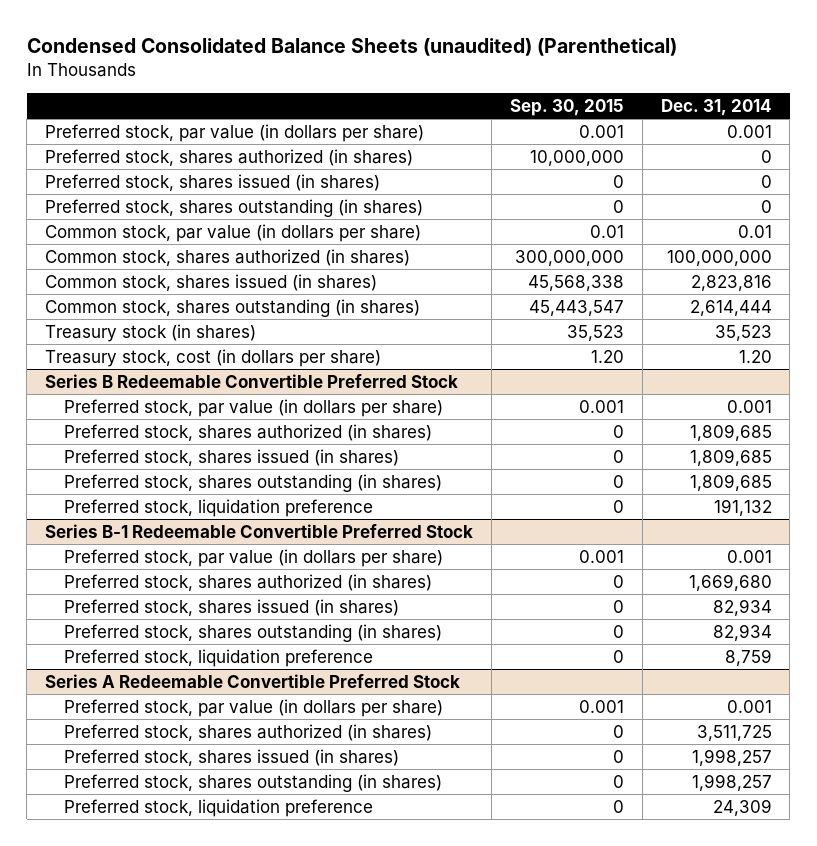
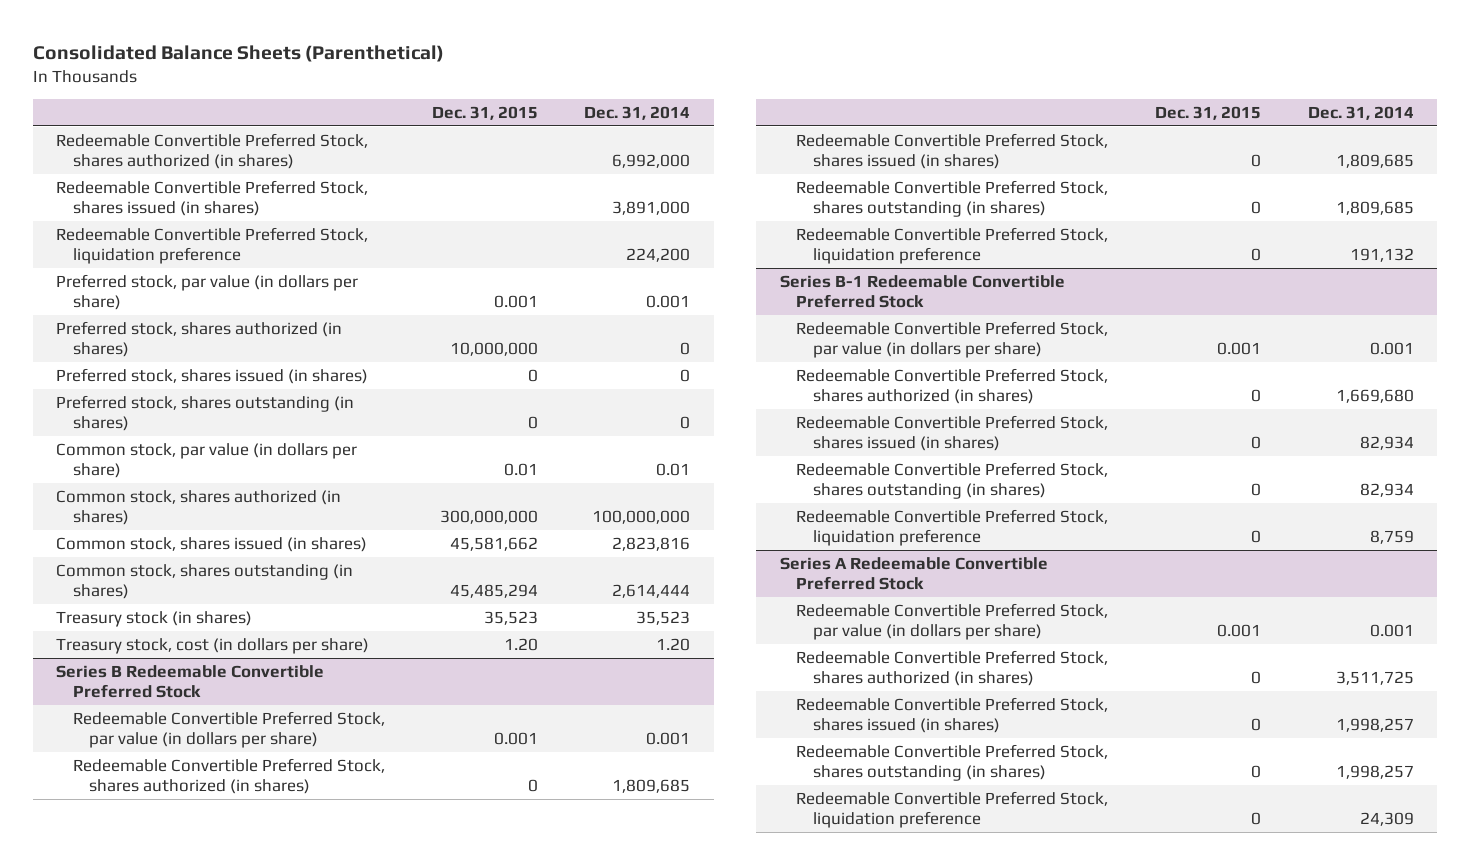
[26,38,677,57] Condensed Consolidated Balance Sheets (unaudited) (Parenthetical) -> [32,45,444,63] Consolidated Balance Sheets (Parenthetical)
[509,98,624,116] Sep. 30, 2015 -> none
none -> [431,105,538,120] Dec. 31, 2015
none -> [56,132,369,170] Redeemable Convertible Preferred Stock, shares authorized (in shares)
none -> [56,179,369,217] Redeemable Convertible Preferred Stock, shares issued (in shares)
none -> [56,226,369,265] Redeemable Convertible Preferred Stock, liquidation preference
[63,398,443,417] Preferred stock, par value (in dollars per share) -> [72,710,385,749] Redeemable Convertible Preferred Stock, par value (in dollars per share)
[63,423,432,441] Preferred stock, shares authorized (in shares) -> [72,757,385,795] Redeemable Convertible Preferred Stock, shares authorized (in shares)
[63,448,399,466] Preferred stock, shares issued (in shares) -> [796,132,1109,170] Redeemable Convertible Preferred Stock, shares issued (in shares)
[63,473,442,492] Preferred stock, shares outstanding (in shares) -> [796,179,1109,218] Redeemable Convertible Preferred Stock, shares outstanding (in shares)
[63,498,373,517] Preferred stock, liquidation preference -> [796,226,1109,265] Redeemable Convertible Preferred Stock, liquidation preference
[63,548,443,567] Preferred stock, par value (in dollars per share) -> [796,320,1109,359] Redeemable Convertible Preferred Stock, par value (in dollars per share)
[63,573,432,591] Preferred stock, shares authorized (in shares) -> [796,367,1109,405] Redeemable Convertible Preferred Stock, shares authorized (in shares)
[63,598,399,616] Preferred stock, shares issued (in shares) -> [796,414,1109,452] Redeemable Convertible Preferred Stock, shares issued (in shares)
[63,623,442,642] Preferred stock, shares outstanding (in shares) -> [796,461,1109,500] Redeemable Convertible Preferred Stock, shares outstanding (in shares)
[63,648,373,667] Preferred stock, liquidation preference -> [796,508,1109,547] Redeemable Convertible Preferred Stock, liquidation preference
[63,698,443,717] Preferred stock, par value (in dollars per share) -> [796,602,1109,641] Redeemable Convertible Preferred Stock, par value (in dollars per share)
[63,723,432,741] Preferred stock, shares authorized (in shares) -> [796,649,1109,687] Redeemable Convertible Preferred Stock, shares authorized (in shares)
[63,748,399,766] Preferred stock, shares issued (in shares) -> [796,696,1109,734] Redeemable Convertible Preferred Stock, shares issued (in shares)
[63,773,442,792] Preferred stock, shares outstanding (in shares) -> [796,743,1109,782] Redeemable Convertible Preferred Stock, shares outstanding (in shares)
[63,798,373,817] Preferred stock, liquidation preference -> [796,790,1109,829] Redeemable Convertible Preferred Stock, liquidation preference

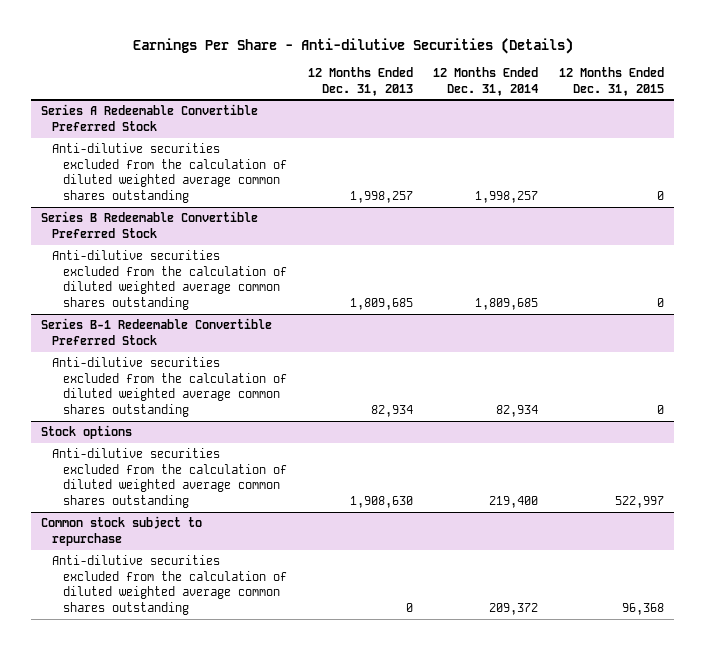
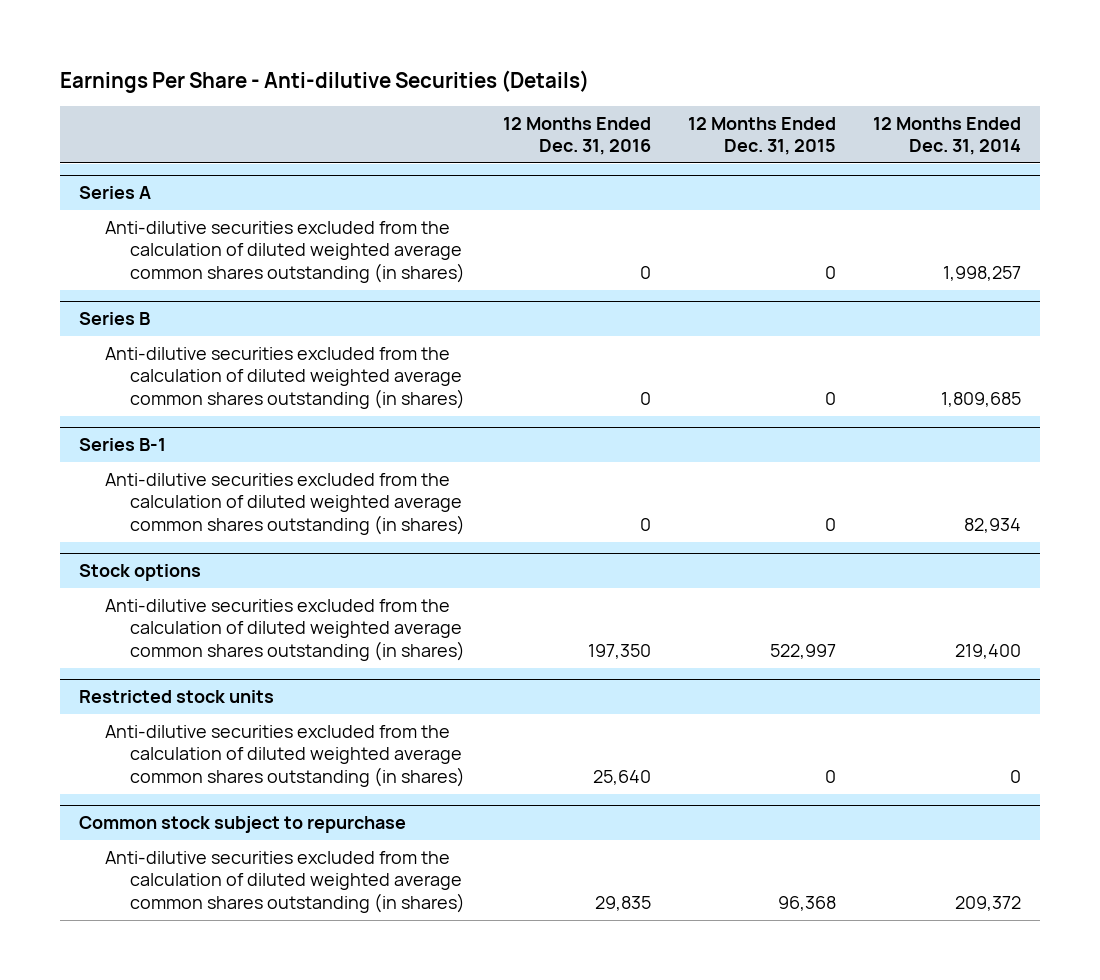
[307,66,413,96] 12 Months Ended Dec. 31, 2013 -> none
none -> [502,116,651,156] 12 Months Ended Dec. 31, 2016
[41,104,259,131] Series A Redeemable Convertible Preferred Stock -> [79,186,152,200] Series A
[52,143,288,204] Anti-dilutive securities excluded from the calculation of diluted weighted average common shares outstanding -> [104,220,466,283] Anti-dilutive securities excluded from the calculation of diluted weighted average common shares outstanding (in shares)
[41,211,259,238] Series B Redeemable Convertible Preferred Stock -> [79,312,151,326] Series B
[52,250,288,311] Anti-dilutive securities excluded from the calculation of diluted weighted average common shares outstanding -> [104,346,466,409] Anti-dilutive securities excluded from the calculation of diluted weighted average common shares outstanding (in shares)
[41,318,273,345] Series B-1 Redeemable Convertible Preferred Stock -> [79,438,167,452] Series B-1
[52,357,288,418] Anti-dilutive securities excluded from the calculation of diluted weighted average common shares outstanding -> [104,472,466,535] Anti-dilutive securities excluded from the calculation of diluted weighted average common shares outstanding (in shares)
[52,448,288,509] Anti-dilutive securities excluded from the calculation of diluted weighted average common shares outstanding -> [104,598,466,661] Anti-dilutive securities excluded from the calculation of diluted weighted average common shares outstanding (in shares)
none -> [79,690,275,704] Restricted stock units
none -> [104,724,466,787] Anti-dilutive securities excluded from the calculation of diluted weighted average common shares outstanding (in shares)
[52,555,288,616] Anti-dilutive securities excluded from the calculation of diluted weighted average common shares outstanding -> [104,850,466,913] Anti-dilutive securities excluded from the calculation of diluted weighted average common shares outstanding (in shares)

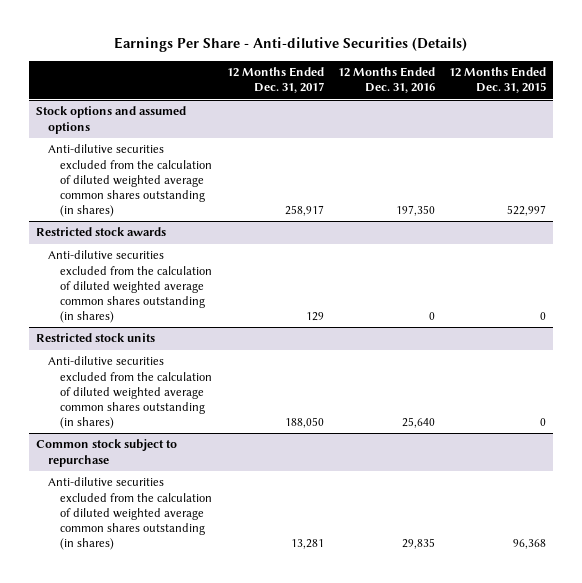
[873,116,1022,156] 12 Months Ended Dec. 31, 2014 -> none
none -> [226,67,324,94] 12 Months Ended Dec. 31, 2017
[79,186,152,200] Series A -> none
[104,220,466,283] Anti-dilutive securities excluded from the calculation of diluted weighted average common shares outstanding (in shares) -> none
[79,312,151,326] Series B -> none
[104,346,466,409] Anti-dilutive securities excluded from the calculation of diluted weighted average common shares outstanding (in shares) -> none
[79,438,167,452] Series B-1 -> none
[104,472,466,535] Anti-dilutive securities excluded from the calculation of diluted weighted average common shares outstanding (in shares) -> none
[79,564,202,582] Stock options -> [35,106,186,134] Stock options and assumed options
none -> [35,227,166,237] Restricted stock awards
none -> [47,250,213,323] Anti-dilutive securities excluded from the calculation of diluted weighted average common shares outstanding (in shares)

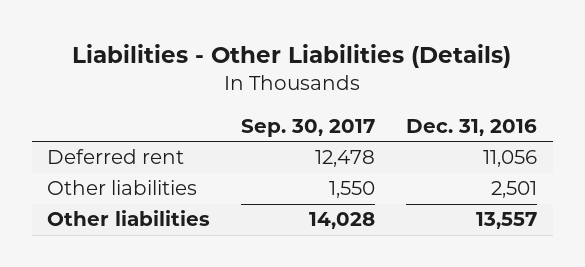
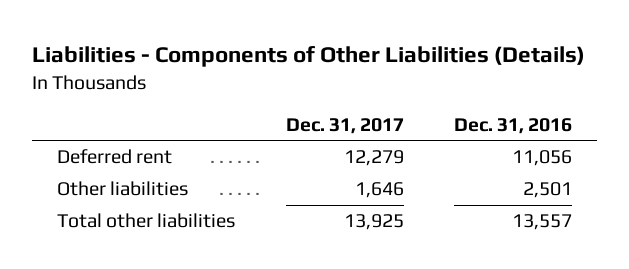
[72,44,512,69] Liabilities - Other Liabilities (Details) -> [31,46,585,68] Liabilities - Components of Other Liabilities (Details)
[241,118,376,137] Sep. 30, 2017 -> none
none -> [285,117,404,134] Dec. 31, 2017
[47,210,211,227] Other liabilities -> [57,213,236,229] Total other liabilities

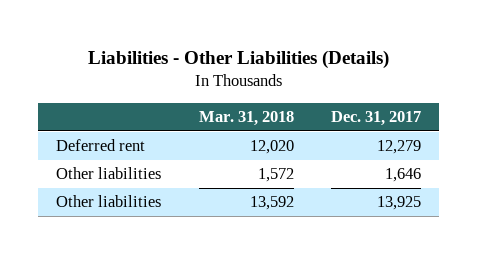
[31,46,585,68] Liabilities - Components of Other Liabilities (Details) -> [87,49,389,69] Liabilities - Other Liabilities (Details)
[453,117,572,134] Dec. 31, 2016 -> none
none -> [198,110,294,126] Mar. 31, 2018
[57,213,236,229] Total other liabilities -> [56,195,162,208] Other liabilities

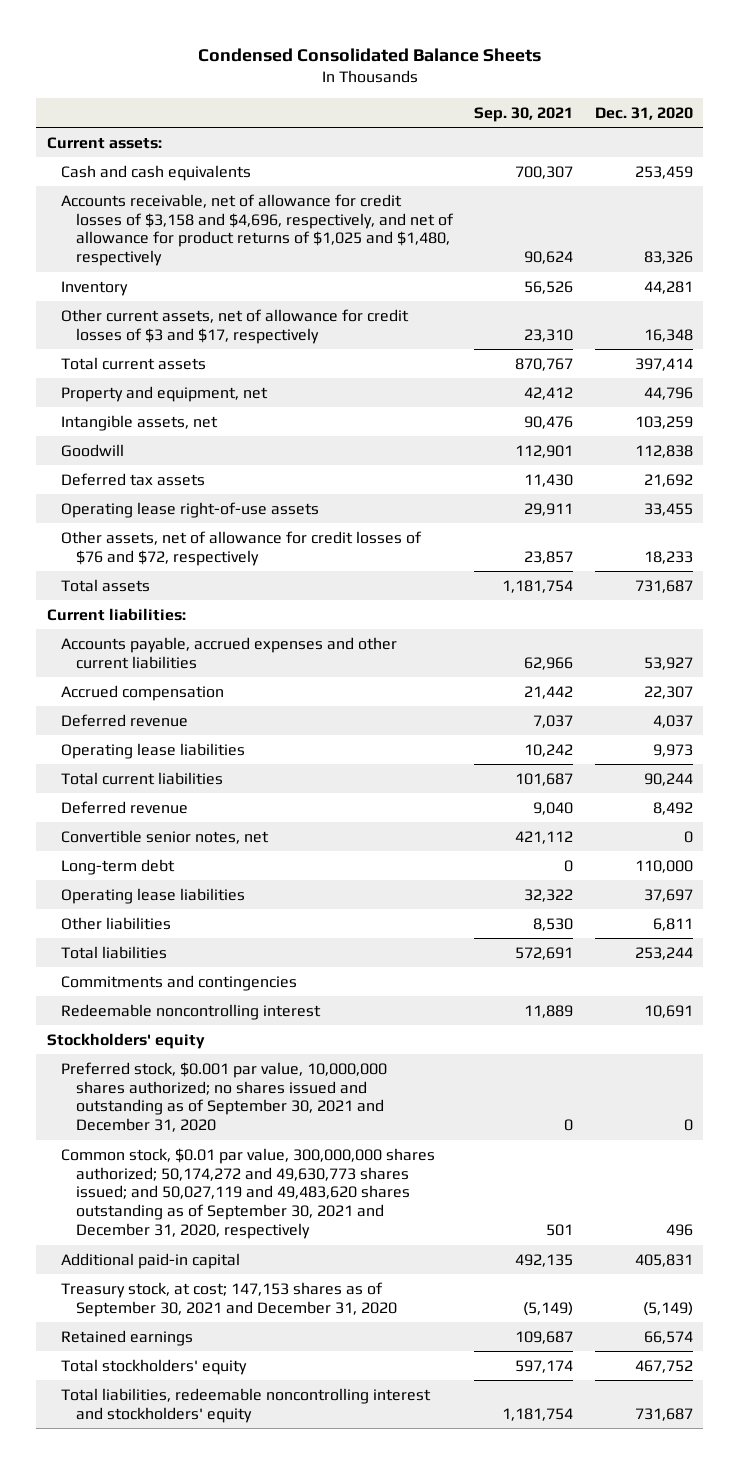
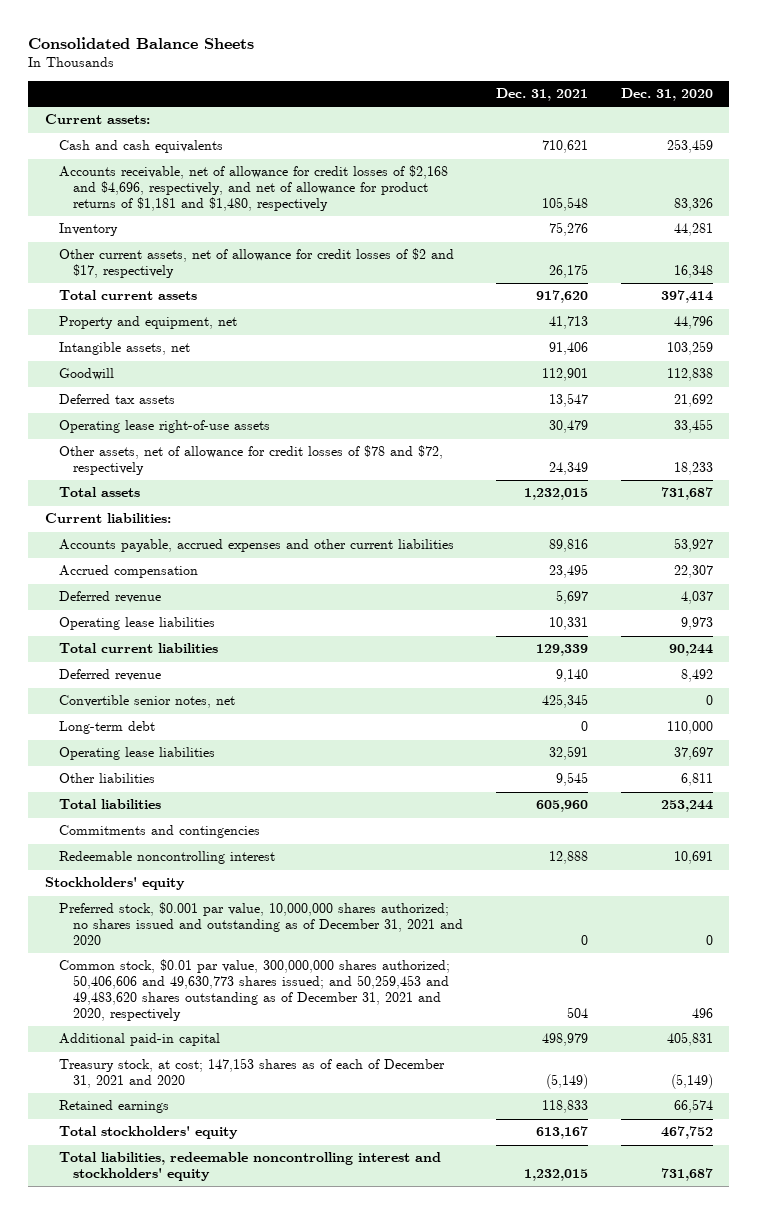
[197,47,541,62] Condensed Consolidated Balance Sheets -> [28,37,255,50] Consolidated Balance Sheets
[474,106,574,122] Sep. 30, 2021 -> none
none -> [495,88,588,102] Dec. 31, 2021
[61,193,454,267] Accounts receivable, net of allowance for credit losses of $3,158 and $4,696, respectively, and net of allowance for product returns of $1,025 and $1,480, respectively -> [58,165,448,211] Accounts receivable, net of allowance for credit losses of $2,168 and $4,696, respectively, and net of allowance for product returns of $1,181 and $1,480, respectively
[61,308,410,344] Other current assets, net of allowance for credit losses of $3 and $17, respectively -> [58,248,454,279] Other current assets, net of allowance for credit losses of $2 and $17, respectively
[61,530,423,566] Other assets, net of allowance for credit losses of $76 and $72, respectively -> [58,445,443,476] Other assets, net of allowance for credit losses of $78 and $72, respectively
[61,1061,388,1133] Preferred stock, $0.001 par value, 10,000,000 shares authorized; no shares issued and outstanding as of September 30, 2021 and December 31, 2020 -> [58,902,464,945] Preferred stock, $0.001 par value, 10,000,000 shares authorized; no shares issued and outstanding as of December 31, 2021 and 2020
[61,1147,436,1240] Common stock, $0.01 par value, 300,000,000 shares authorized; 50,174,272 and 49,630,773 shares issued; and 50,027,119 and 49,483,620 shares outstanding as of September 30, 2021 and December 31, 2020, respectively -> [58,959,450,1021] Common stock, $0.01 par value, 300,000,000 shares authorized; 50,406,606 and 49,630,773 shares issued; and 50,259,453 and 49,483,620 shares outstanding as of December 31, 2021 and 2020, respectively
[61,1281,397,1317] Treasury stock, at cost; 147,153 shares as of September 30, 2021 and December 31, 2020 -> [58,1058,445,1089] Treasury stock, at cost; 147,153 shares as of each of December 31, 2021 and 2020

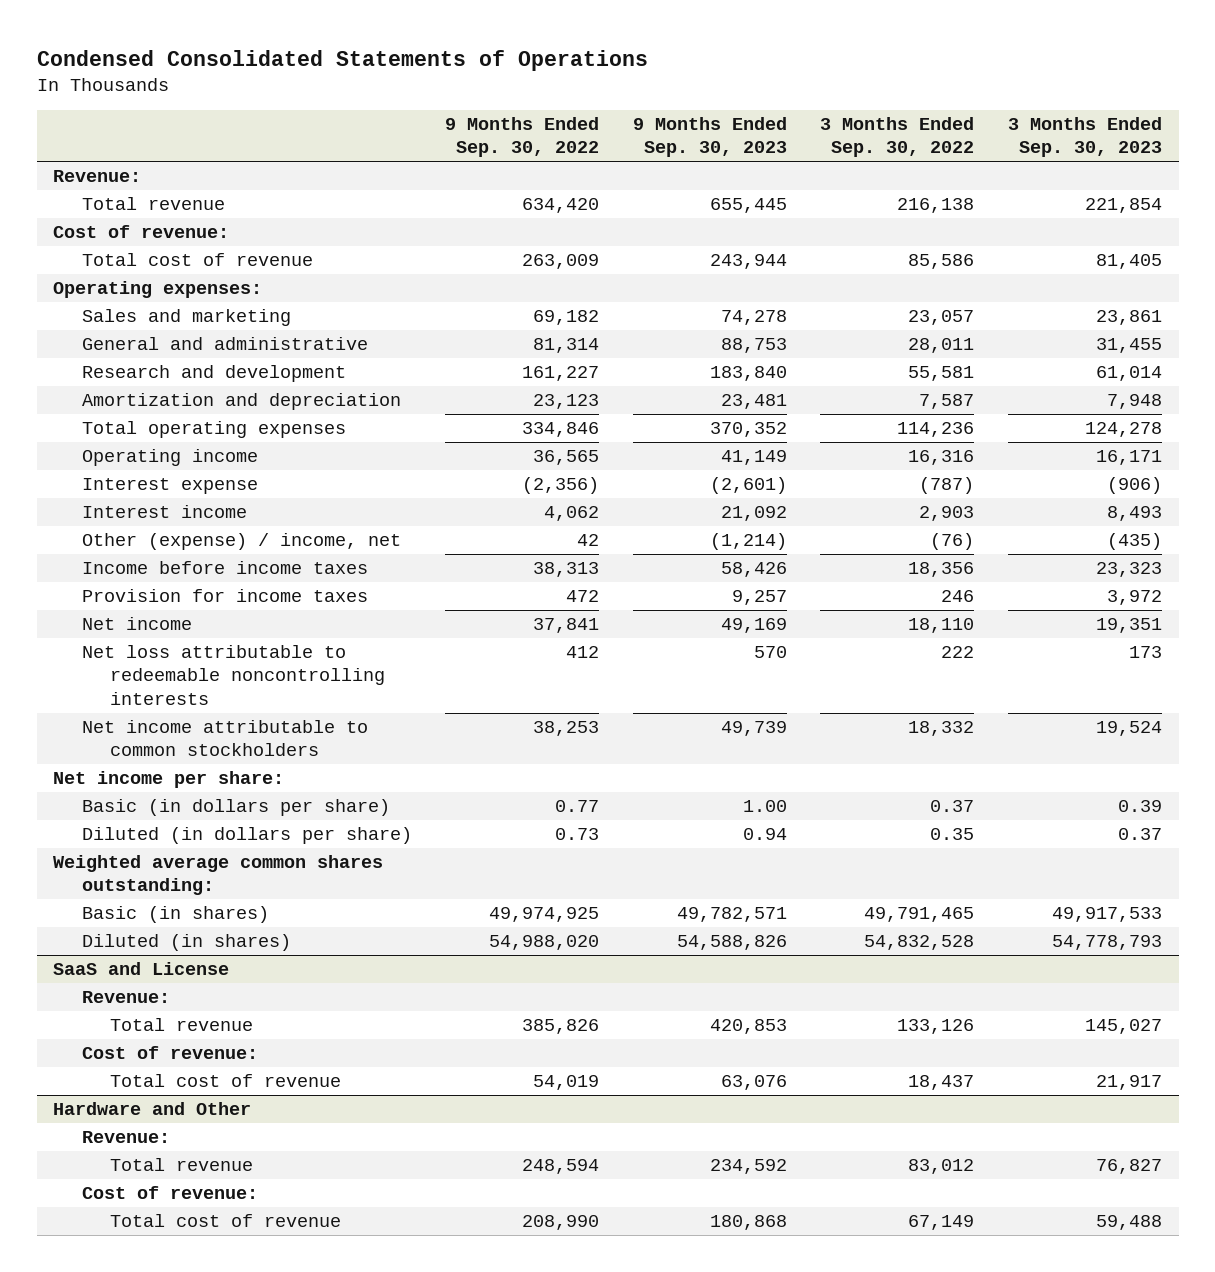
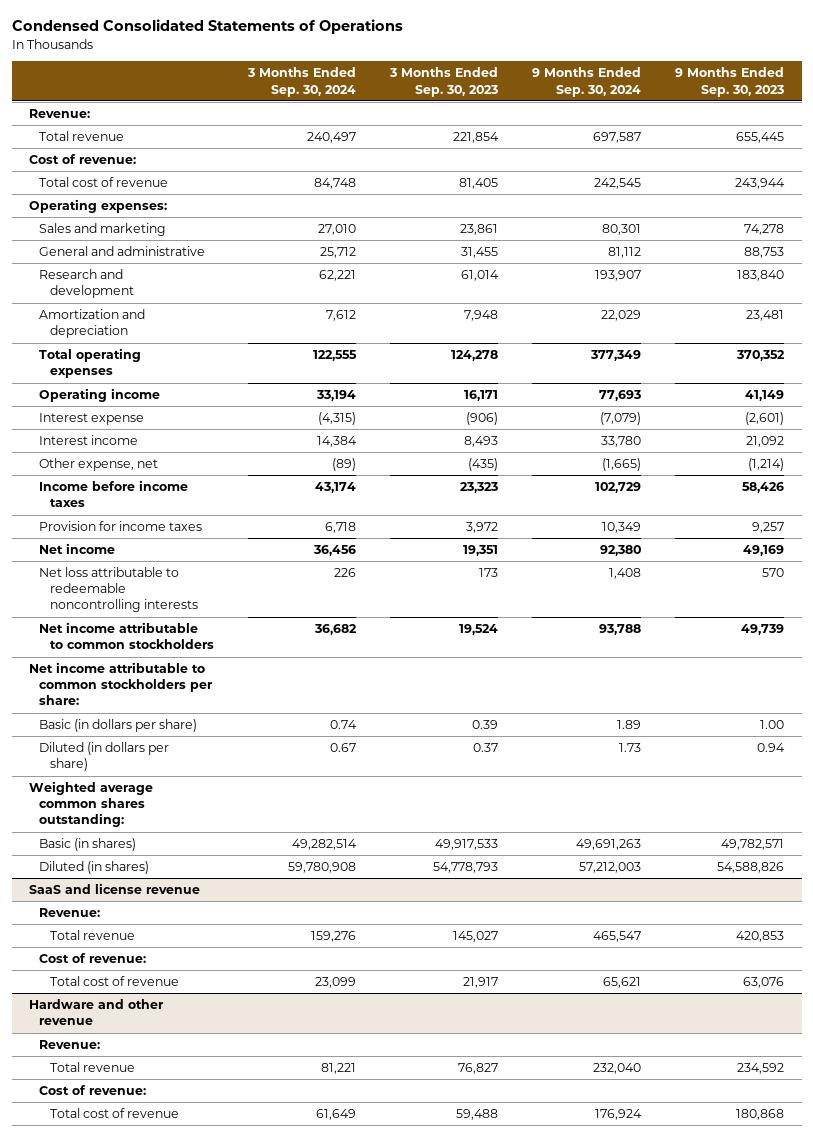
[445,117,600,158] 9 Months Ended Sep. 30, 2022 -> none
[820,117,975,158] 3 Months Ended Sep. 30, 2022 -> none
none -> [247,67,357,97] 3 Months Ended Sep. 30, 2024
none -> [532,67,642,97] 9 Months Ended Sep. 30, 2024
[81,533,401,551] Other (expense) / income, net -> [39,458,159,472] Other expense, net
[53,771,285,789] Net income per share: -> [28,662,214,706] Net income attributable to common stockholders per share:
[53,962,230,976] SaaS and License -> [28,883,200,895] SaaS and license revenue
[53,1102,252,1116] Hardware and Other -> [28,999,164,1026] Hardware and other revenue

